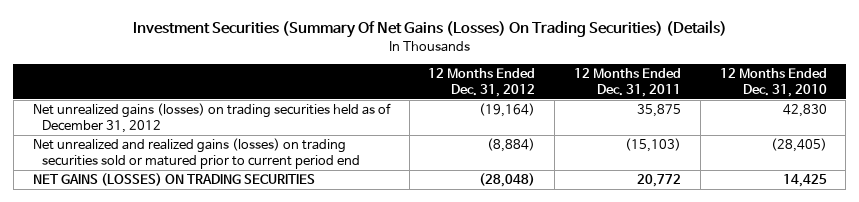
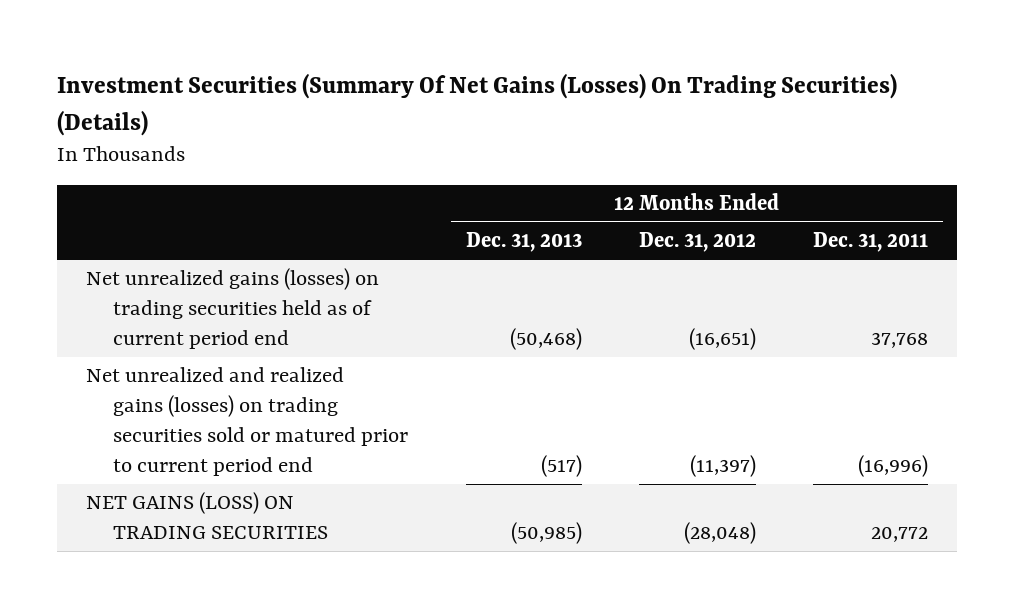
[719,68,827,97] 12 Months Ended Dec. 31, 2010 -> none
none -> [465,232,582,253] Dec. 31, 2013
[32,103,391,133] Net unrealized gains (losses) on trading securities held as of December 31, 2012 -> [85,268,379,350] Net unrealized gains (losses) on trading securities held as of current period end
[479,103,536,118] (19,164) -> [688,328,756,351] (16,651)
[636,104,681,118] 35,875 -> [871,332,929,349] 37,768
[487,138,536,153] (8,884) -> [689,455,756,478] (11,397)
[624,138,681,153] (15,103) -> [858,455,929,478] (16,996)
[32,173,315,187] NET GAINS (LOSSES) ON TRADING SECURITIES -> [85,492,329,540] NET GAINS (LOSS) ON TRADING SECURITIES

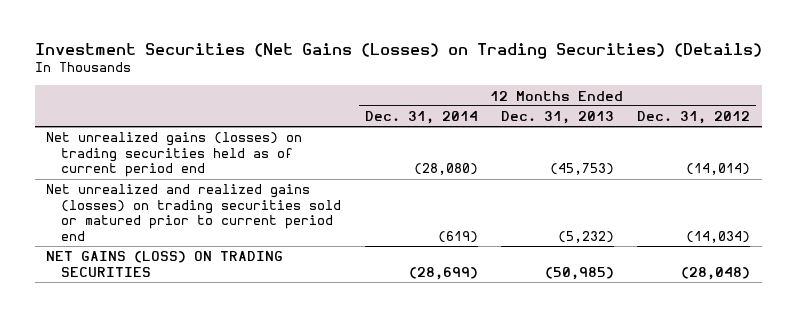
[56,73,897,136] Investment Securities (Summary Of Net Gains (Losses) On Trading Securities) (Details) -> [34,42,762,59] Investment Securities (Net Gains (Losses) on Trading Securities) (Details)
[813,232,929,253] Dec. 31, 2011 -> none
none -> [364,111,478,125] Dec. 31, 2014
[509,328,582,351] (50,468) -> [549,163,614,176] (45,753)
[688,328,756,351] (16,651) -> [686,163,751,176] (14,014)
[540,455,582,478] (517) -> [557,231,614,244] (5,232)
[689,455,756,478] (11,397) -> [686,231,751,244] (14,034)

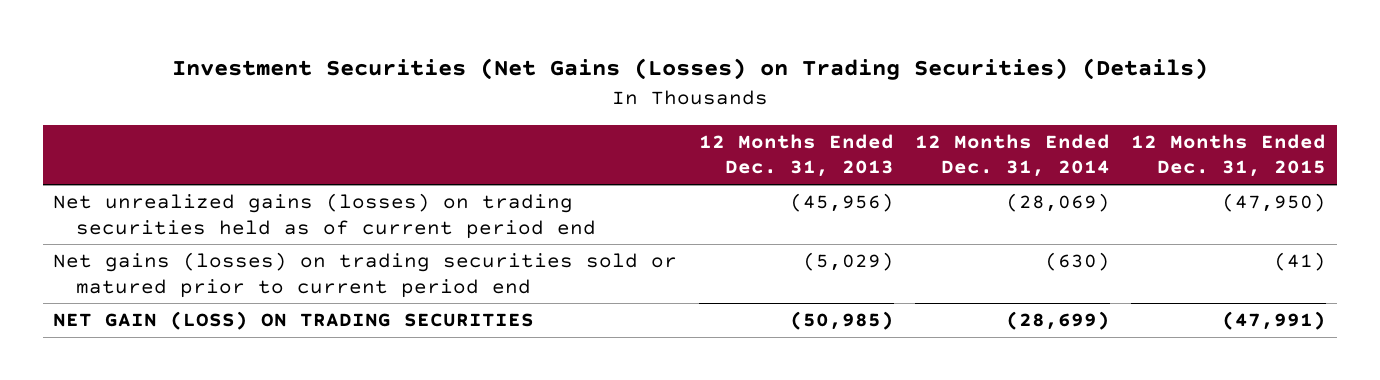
[637,111,751,125] Dec. 31, 2012 -> none
none -> [1131,133,1327,178] 12 Months Ended Dec. 31, 2015
[413,163,478,176] (28,080) -> [1005,193,1110,213] (28,069)
[549,163,614,176] (45,753) -> [789,193,894,213] (45,956)
[46,184,342,242] Net unrealized and realized gains (losses) on trading securities sold or matured prior to current period end -> [53,252,678,298] Net gains (losses) on trading securities sold or matured prior to current period end
[437,231,478,244] (619) -> [1044,252,1110,272] (630)
[557,231,614,244] (5,232) -> [802,252,894,272] (5,029)
[46,251,284,277] NET GAINS (LOSS) ON TRADING SECURITIES -> [53,311,535,331] NET GAIN (LOSS) ON TRADING SECURITIES

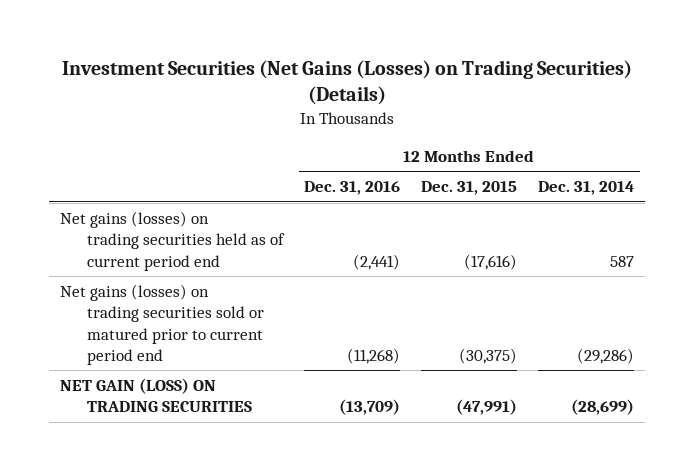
[698,133,894,178] 12 Months Ended Dec. 31, 2013 -> none
none -> [303,181,400,196] Dec. 31, 2016
[53,193,596,239] Net unrealized gains (losses) on trading securities held as of current period end -> [59,210,285,271] Net gains (losses) on trading securities held as of current period end
[1005,193,1110,213] (28,069) -> [610,255,635,267] 587
[1222,193,1327,213] (47,950) -> [464,253,518,270] (17,616)
[1044,252,1110,272] (630) -> [577,347,635,364] (29,286)
[1274,252,1327,272] (41) -> [459,347,518,364] (30,375)

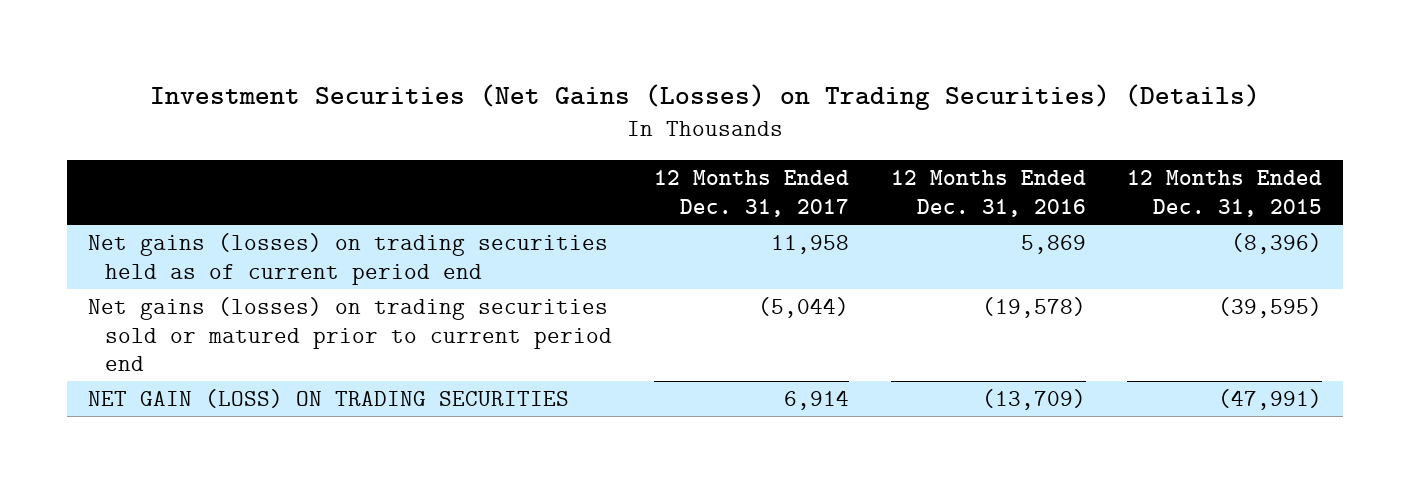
[538,181,635,196] Dec. 31, 2014 -> none
none -> [653,170,849,217] 12 Months Ended Dec. 31, 2017
[352,253,400,270] (2,441) -> [1020,234,1086,254] 5,869
[464,253,518,270] (17,616) -> [1231,232,1323,254] (8,396)
[346,347,400,364] (11,268) -> [981,296,1086,318] (19,578)
[459,347,518,364] (30,375) -> [1218,296,1323,318] (39,595)

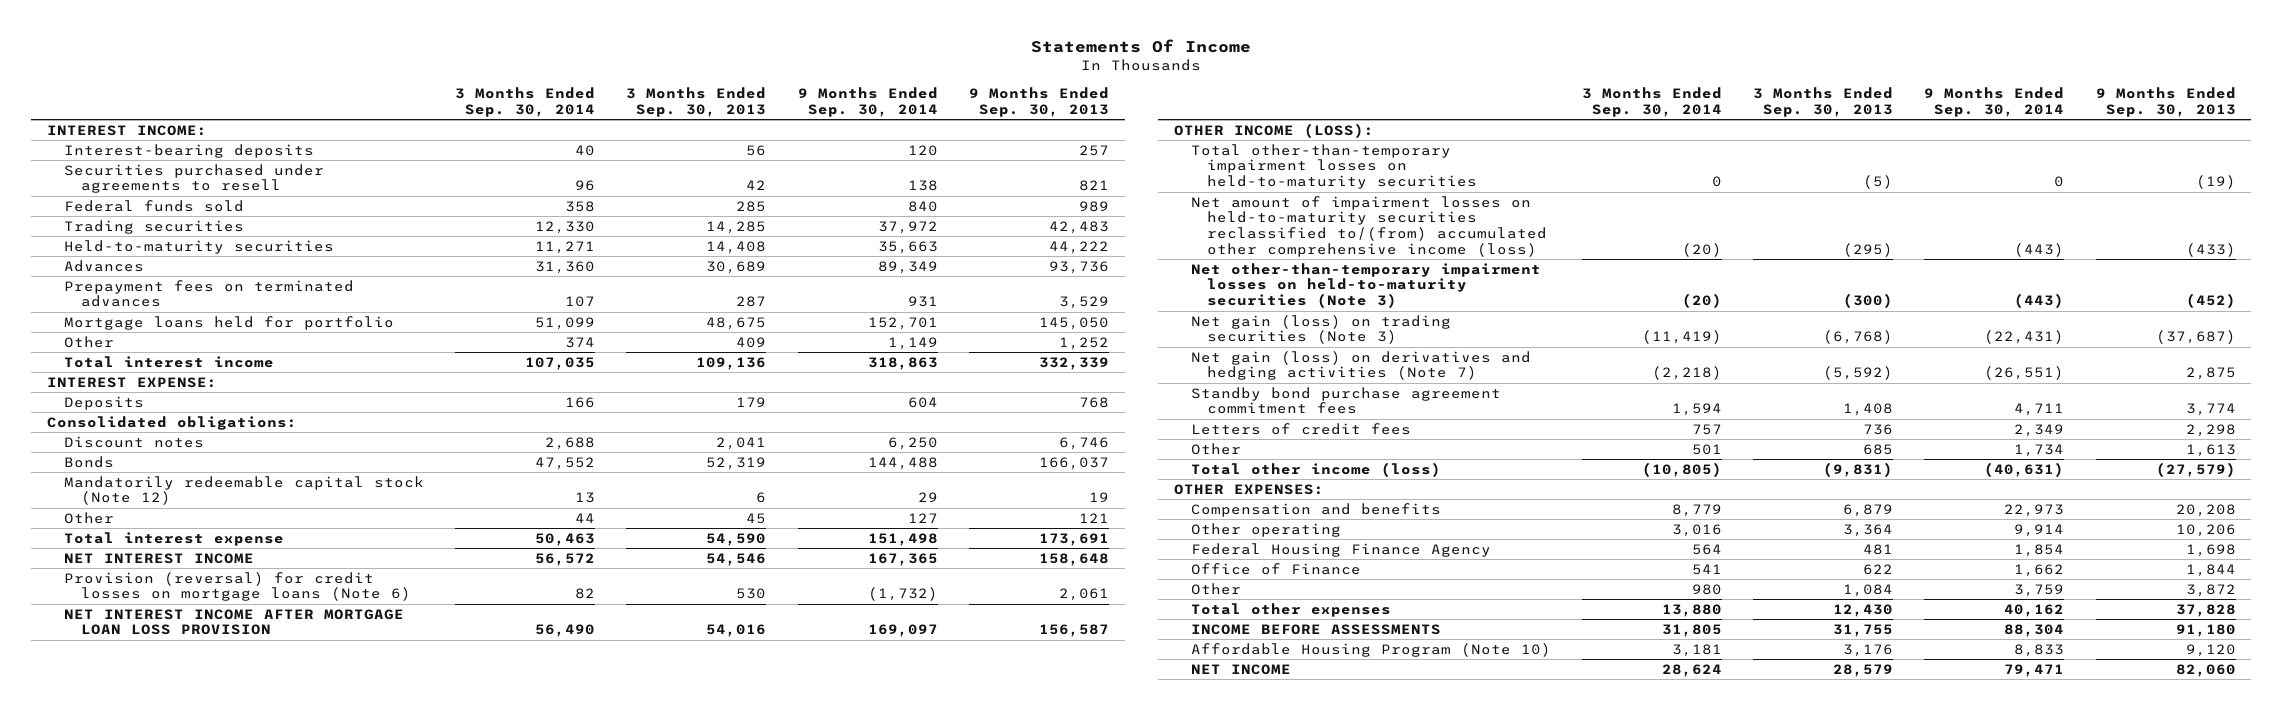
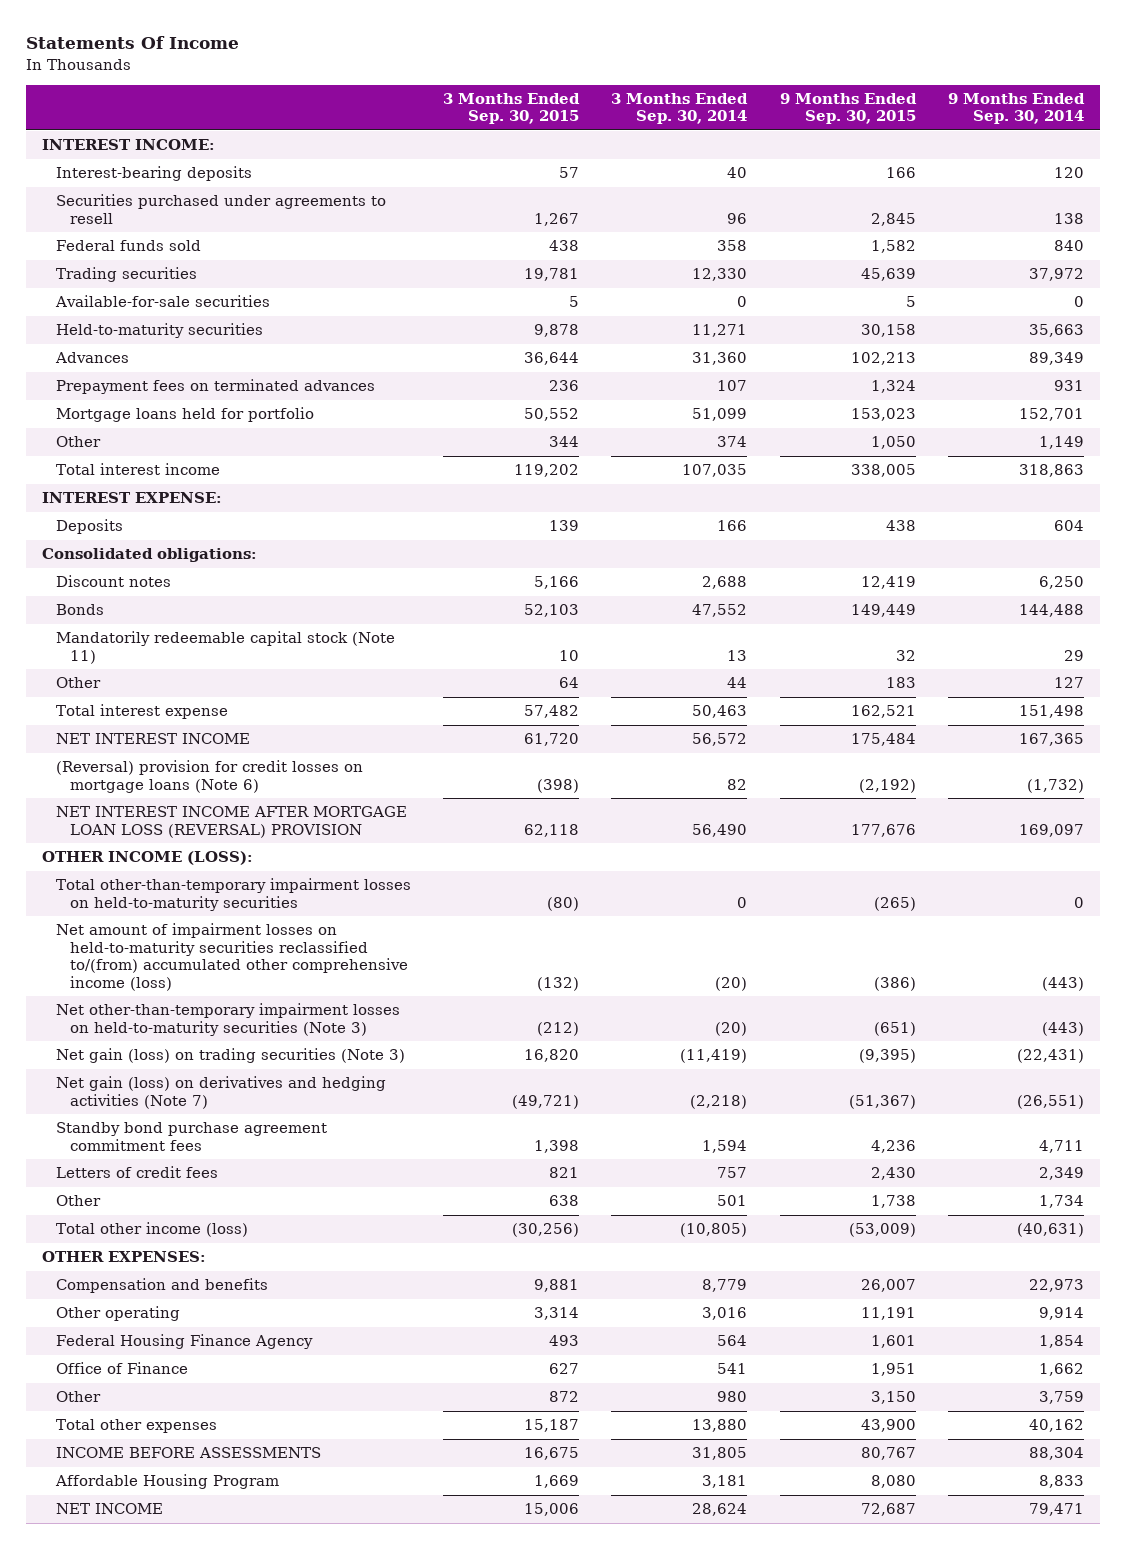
[626,86,767,117] 3 Months Ended Sep. 30, 2013 -> none
[968,86,1109,117] 9 Months Ended Sep. 30, 2013 -> none
none -> [443,93,581,125] 3 Months Ended Sep. 30, 2015
none -> [779,93,917,125] 9 Months Ended Sep. 30, 2015
none -> [54,295,270,308] Available-for-sale securities
[63,475,424,506] Mandatorily redeemable capital stock (Note 12) -> [55,631,395,664] Mandatorily redeemable capital stock (Note 11)
[63,571,411,602] Provision (reversal) for credit losses on mortgage loans (Note 6) -> [55,760,363,793] (Reversal) provision for credit losses on mortgage loans (Note 6)
[63,608,404,636] NET INTEREST INCOME AFTER MORTGAGE LOAN LOSS PROVISION -> [55,806,407,838] NET INTEREST INCOME AFTER MORTGAGE LOAN LOSS (REVERSAL) PROVISION
[1190,642,1551,657] Affordable Housing Program (Note 10) -> [54,1474,279,1490] Affordable Housing Program

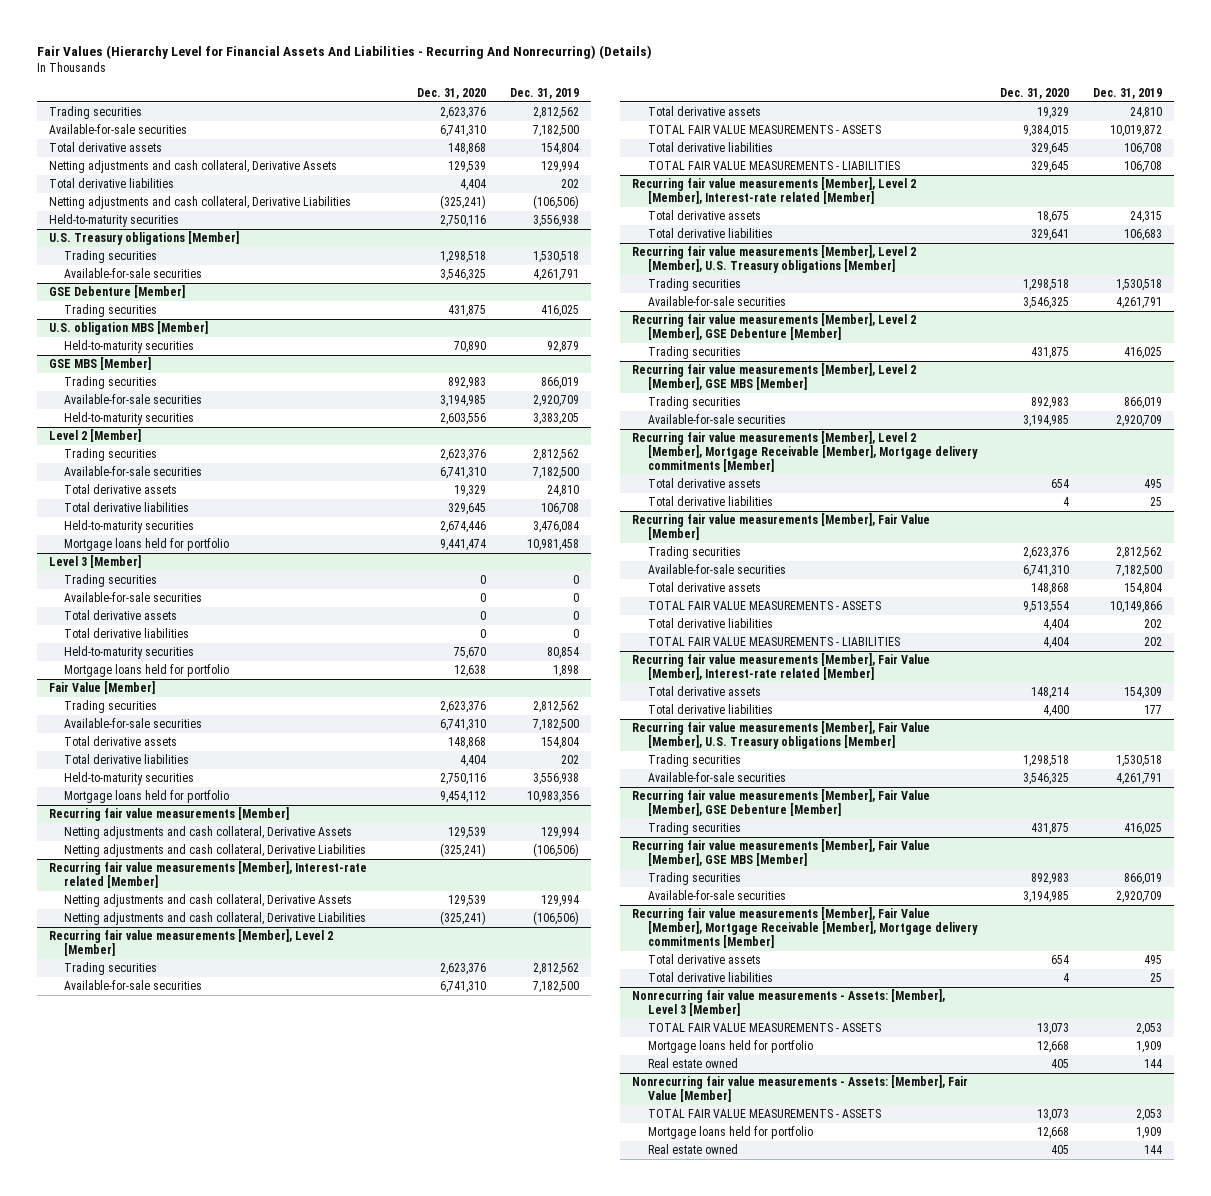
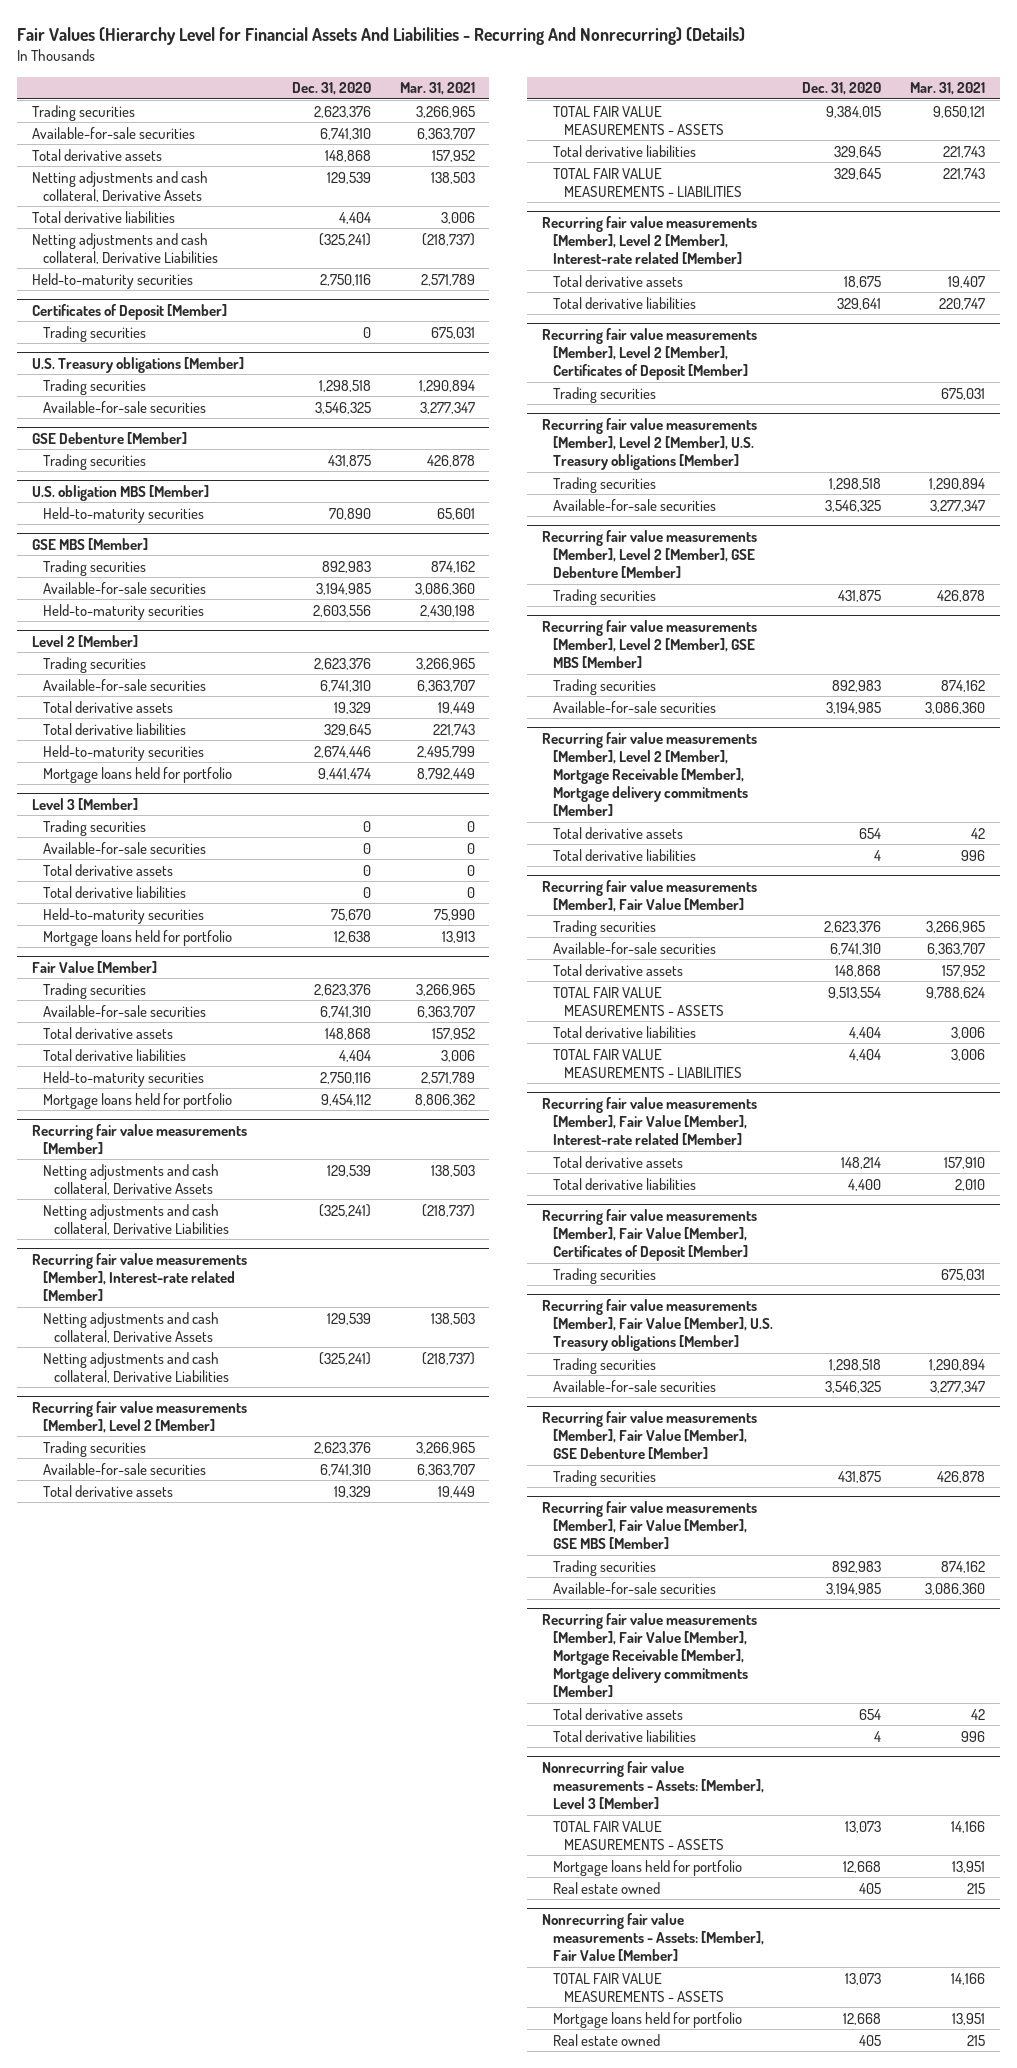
[509,87,579,99] Dec. 31, 2019 -> none
none -> [399,82,475,96] Mar. 31, 2021
none -> [31,303,227,320] Certificates of Deposit [Member]
none -> [42,325,146,342] Trading securities
none -> [542,327,758,381] Recurring fair value measurements [Member], Level 2 [Member], Certificates of Deposit [Member]
none -> [552,386,656,403] Trading securities
none -> [542,1208,758,1262] Recurring fair value measurements [Member], Fair Value [Member], Certificates of Deposit [Member]
none -> [552,1267,656,1284] Trading securities

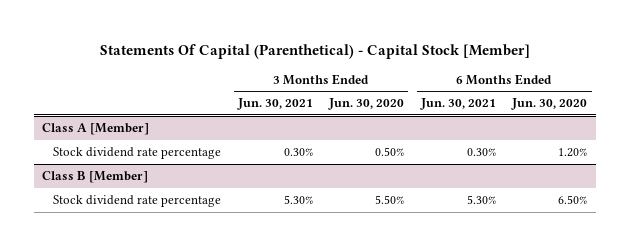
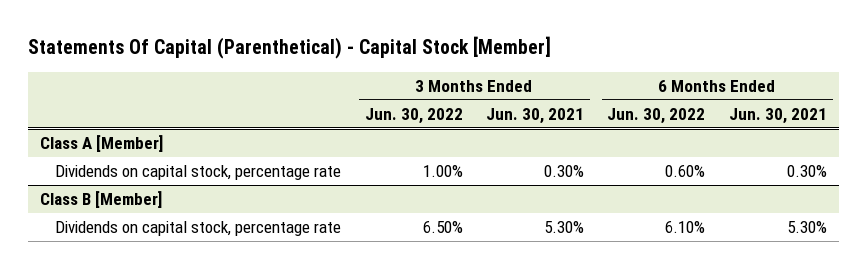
[328,98,405,111] Jun. 30, 2020 -> none
[511,98,588,111] Jun. 30, 2020 -> none
none -> [364,107,463,124] Jun. 30, 2022
none -> [607,107,706,124] Jun. 30, 2022
[53,147,222,160] Stock dividend rate percentage -> [55,165,342,181] Dividends on capital stock, percentage rate
[53,195,222,208] Stock dividend rate percentage -> [55,221,342,237] Dividends on capital stock, percentage rate

